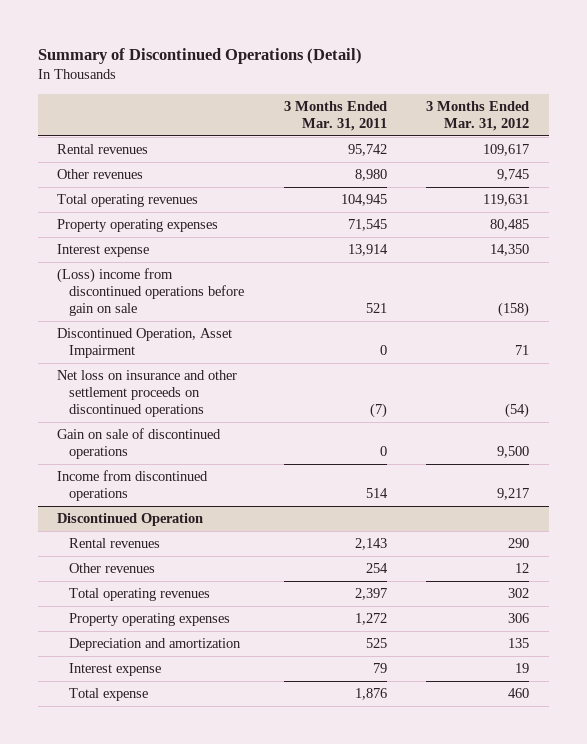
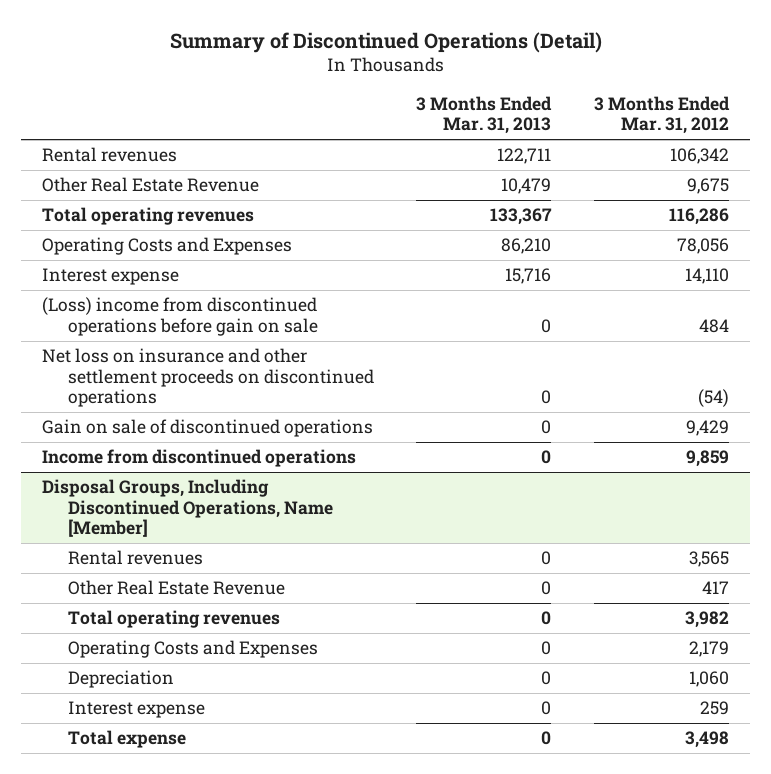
[283,100,387,131] 3 Months Ended Mar. 31, 2011 -> none
none -> [416,95,553,135] 3 Months Ended Mar. 31, 2013
[57,328,233,359] Discontinued Operation, Asset Impairment -> none
[483,144,530,157] 109,617 -> [669,148,729,165] 106,342
[57,169,144,180] Other revenues -> [42,177,260,193] Other Real Estate Revenue
[497,169,530,182] 9,745 -> [686,178,729,195] 9,675
[483,194,530,207] 119,631 -> [668,208,729,226] 116,286
[57,219,219,233] Property operating expenses -> [42,237,293,256] Operating Costs and Expenses
[490,219,530,232] 80,485 -> [676,238,729,255] 78,056
[490,244,530,257] 14,350 -> [684,268,729,285] 14,110
[498,302,530,318] (158) -> [698,318,729,333] 484
[57,513,204,527] Discontinued Operation -> none
[497,446,530,459] 9,500 -> [685,420,729,437] 9,429
[497,488,530,501] 9,217 -> [685,450,729,468] 9,859
none -> [42,479,333,538] Disposal Groups, Including Discontinued Operations, Name [Member]
[508,538,530,549] 290 -> [688,551,729,568] 3,565
[69,563,156,574] Other revenues -> [67,580,285,596] Other Real Estate Revenue
[515,563,530,574] 12 -> [701,581,729,595] 417
[508,588,530,599] 302 -> [684,611,729,629] 3,982
[69,613,231,627] Property operating expenses -> [67,640,318,659] Operating Costs and Expenses
[508,613,530,624] 306 -> [688,641,729,658] 2,179
[69,638,242,652] Depreciation and amortization -> [67,670,174,689] Depreciation
[508,638,530,649] 135 -> [688,671,729,688] 1,060
[515,663,530,674] 19 -> [699,701,729,716] 259
[508,688,530,699] 460 -> [684,731,729,749] 3,498

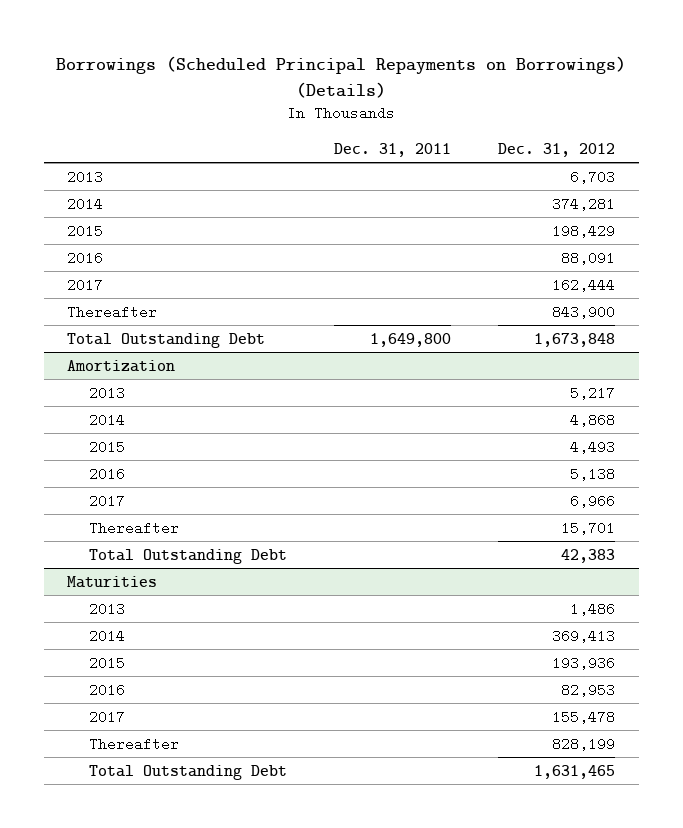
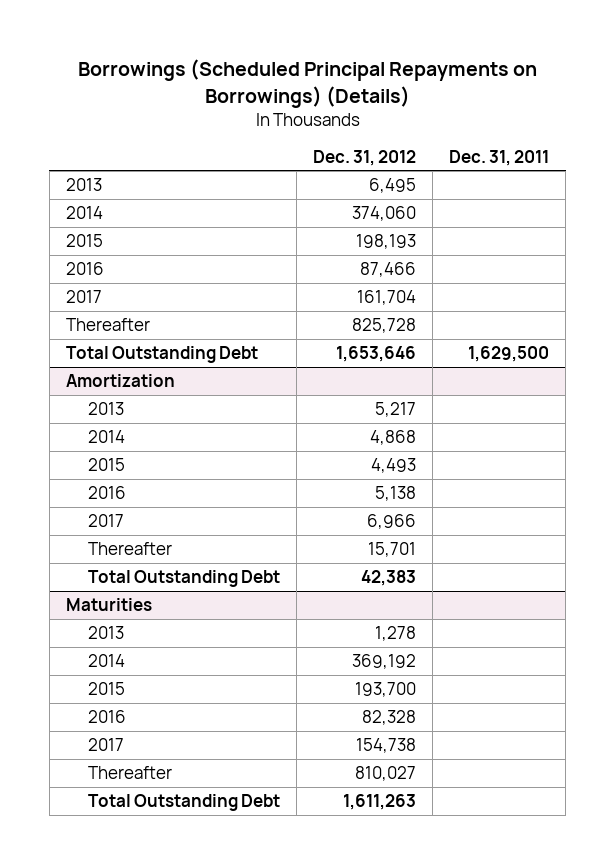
[570,169,616,184] 6,703 -> [369,178,417,194] 6,495
[552,196,616,211] 374,281 -> [352,206,417,222] 374,060
[552,223,616,238] 198,429 -> [356,234,417,250] 198,193
[561,250,616,265] 88,091 -> [360,262,417,278] 87,466
[552,277,616,292] 162,444 -> [357,290,417,306] 161,704
[552,304,616,319] 843,900 -> [352,318,417,334] 825,728
[370,332,452,347] 1,649,800 -> [468,346,550,363] 1,629,500
[534,332,616,347] 1,673,848 -> [336,346,417,363] 1,653,646
[570,601,616,616] 1,486 -> [375,626,417,642] 1,278
[552,628,616,643] 369,413 -> [352,654,417,670] 369,192
[552,655,616,670] 193,936 -> [355,682,417,698] 193,700
[561,682,616,697] 82,953 -> [362,710,417,726] 82,328
[552,709,616,724] 155,478 -> [356,738,417,754] 154,738
[552,736,616,751] 828,199 -> [355,766,417,782] 810,027
[534,764,616,779] 1,631,465 -> [343,794,417,811] 1,611,263

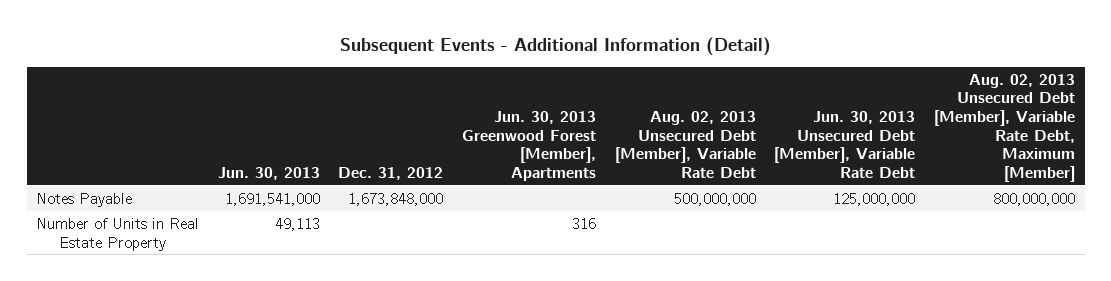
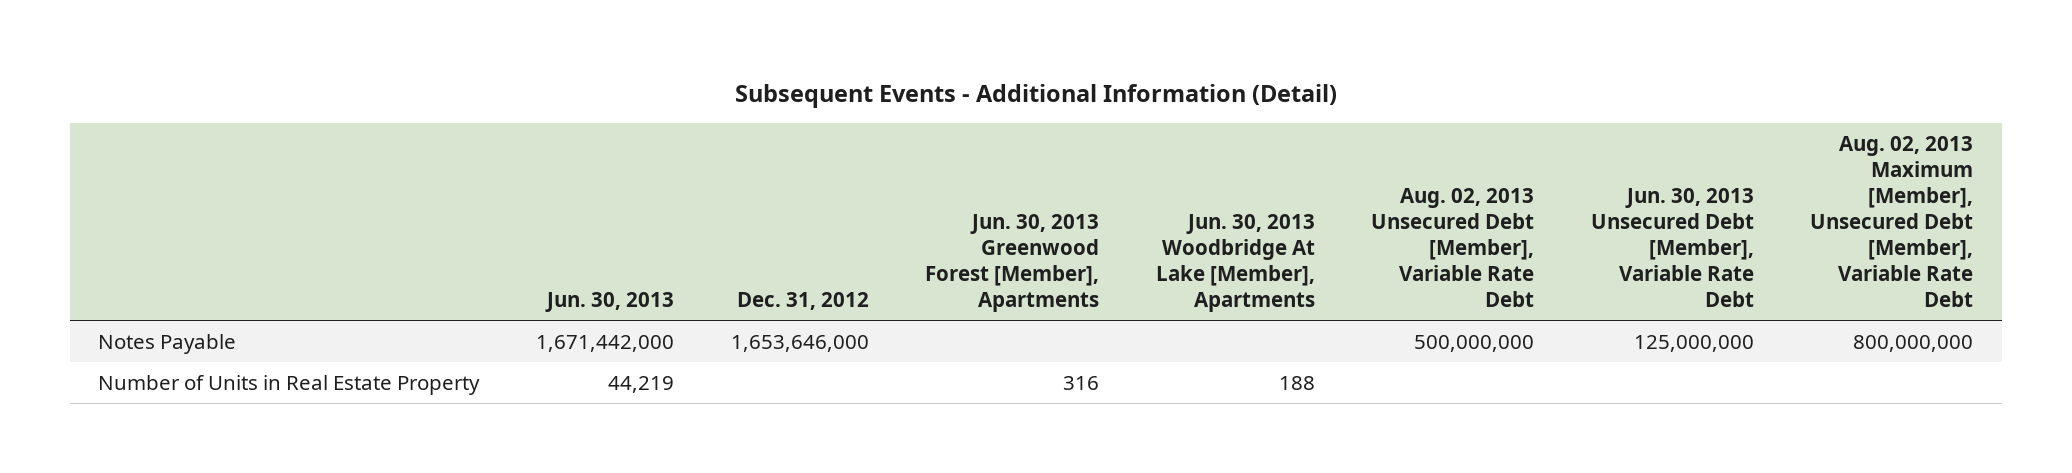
[934,73,1076,182] Aug. 02, 2013 Unsecured Debt [Member], Variable Rate Debt, Maximum [Member] -> none
none -> [1155,213,1315,313] Jun. 30, 2013 Woodbridge At Lake [Member], Apartments
none -> [1810,135,1974,308] Aug. 02, 2013 Maximum [Member], Unsecured Debt [Member], Variable Rate Debt
[224,192,320,206] 1,691,541,000 -> [535,335,674,353] 1,671,442,000
[348,192,444,206] 1,673,848,000 -> [730,335,869,353] 1,653,646,000
[274,217,320,231] 49,113 -> [607,376,674,394] 44,219

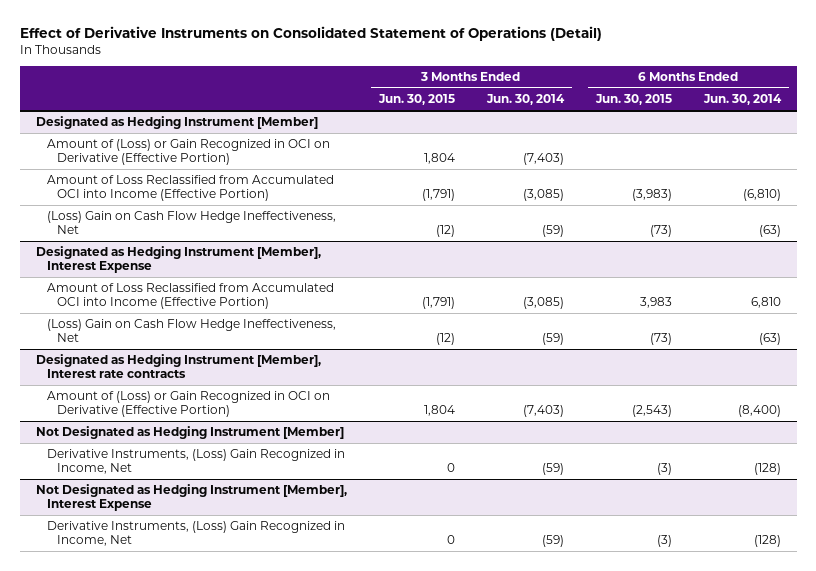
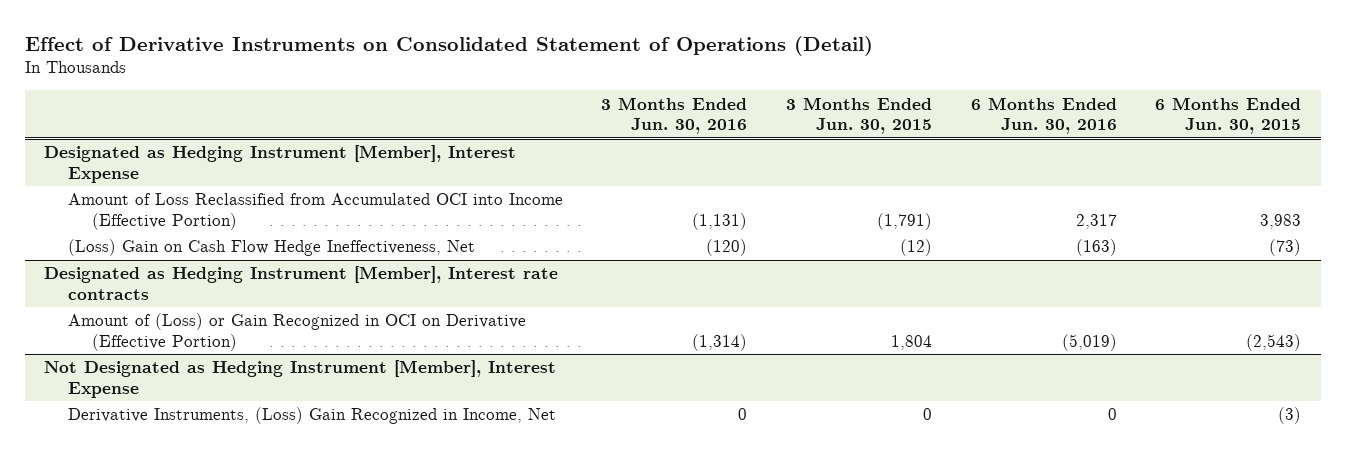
[485,94,565,106] Jun. 30, 2014 -> none
[702,94,782,106] Jun. 30, 2014 -> none
none -> [601,96,748,134] 3 Months Ended Jun. 30, 2016
none -> [970,96,1117,134] 6 Months Ended Jun. 30, 2016
[35,116,318,130] Designated as Hedging Instrument [Member] -> none
[46,139,330,166] Amount of (Loss) or Gain Recognized in OCI on Derivative (Effective Portion) -> none
[46,175,334,202] Amount of Loss Reclassified from Accumulated OCI into Income (Effective Portion) -> none
[46,211,336,235] (Loss) Gain on Cash Flow Hedge Ineffectiveness, Net -> none
[35,426,344,440] Not Designated as Hedging Instrument [Member] -> none
[46,449,345,475] Derivative Instruments, (Loss) Gain Recognized in Income, Net -> none

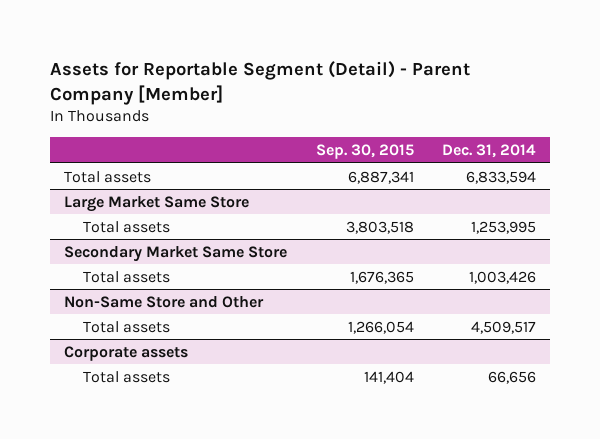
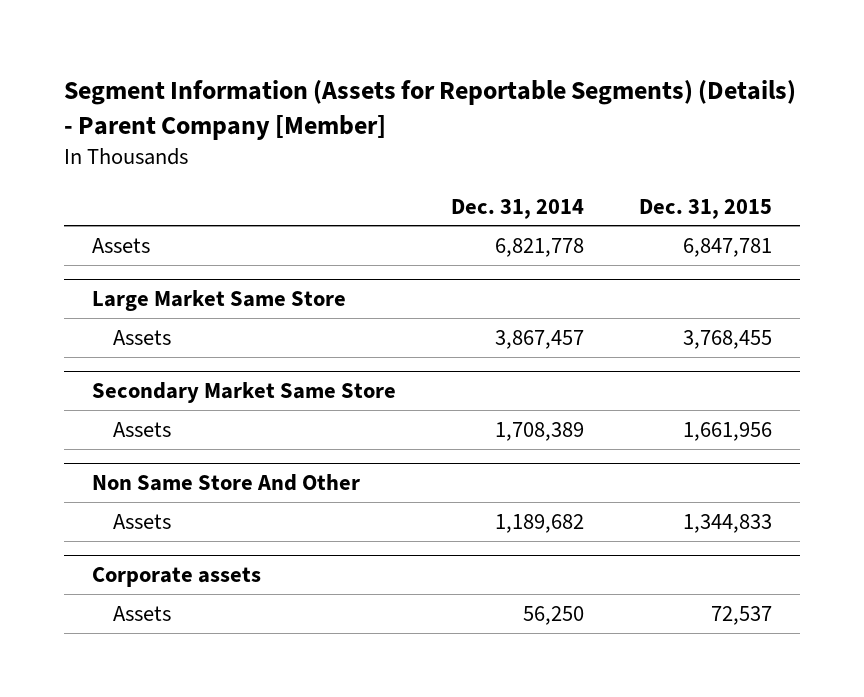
[50,60,471,105] Assets for Reportable Segment (Detail) - Parent Company [Member] -> [64,80,797,141] Segment Information (Assets for Reportable Segments) (Details) - Parent Company [Member]
[315,143,414,159] Sep. 30, 2015 -> none
none -> [639,198,773,219] Dec. 31, 2015
[64,170,152,183] Total assets -> [92,237,151,253] Assets
[466,170,537,184] 6,833,594 -> [495,237,585,257] 6,821,778
[82,220,170,233] Total assets -> [112,329,171,345] Assets
[471,220,537,234] 1,253,995 -> [495,329,585,349] 3,867,457
[82,270,170,283] Total assets -> [112,421,171,437] Assets
[469,270,537,284] 1,003,426 -> [495,421,585,441] 1,708,389
[64,295,265,308] Non-Same Store and Other -> [92,473,361,491] Non Same Store And Other
[82,320,170,333] Total assets -> [112,513,171,529] Assets
[471,320,537,334] 4,509,517 -> [495,513,585,533] 1,189,682
[82,370,170,383] Total assets -> [112,605,171,621] Assets
[488,370,537,384] 66,656 -> [523,605,585,625] 56,250

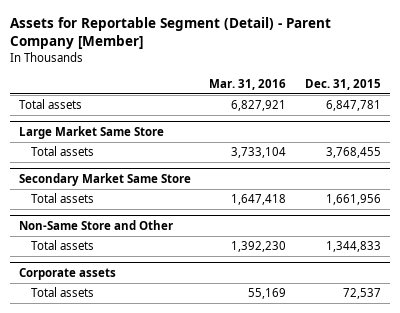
[64,80,797,141] Segment Information (Assets for Reportable Segments) (Details) - Parent Company [Member] -> [9,16,331,49] Assets for Reportable Segment (Detail) - Parent Company [Member]
[451,198,585,219] Dec. 31, 2014 -> none
none -> [209,78,287,90] Mar. 31, 2016
[92,237,151,253] Assets -> [18,99,82,110] Total assets
[112,329,171,345] Assets -> [31,146,95,157] Total assets
[112,421,171,437] Assets -> [31,193,95,204] Total assets
[92,473,361,491] Non Same Store And Other -> [18,220,173,231] Non-Same Store and Other
[112,513,171,529] Assets -> [31,240,95,251] Total assets
[112,605,171,621] Assets -> [31,287,95,298] Total assets

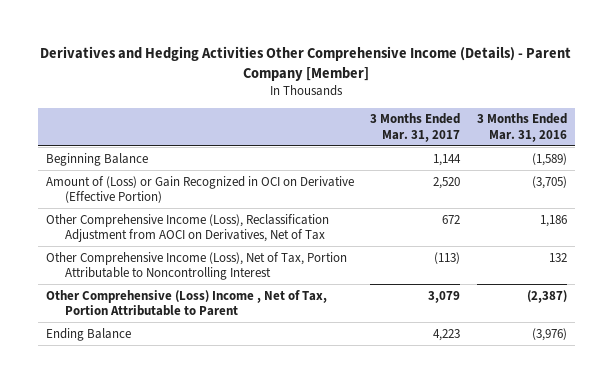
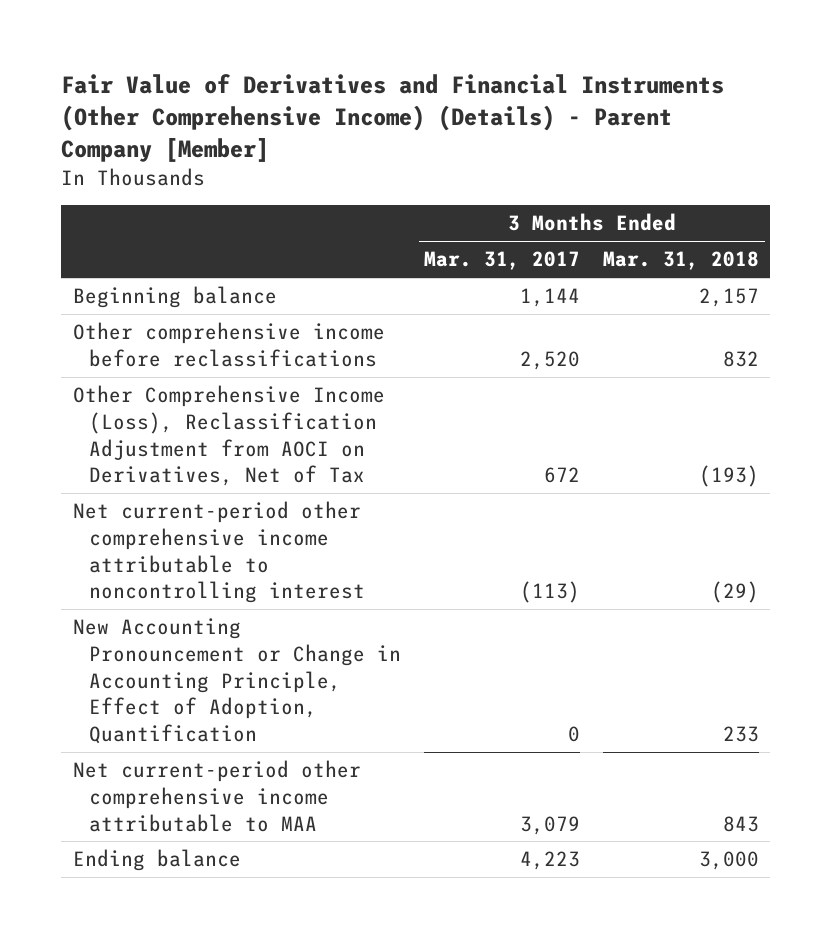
[40,45,572,81] Derivatives and Hedging Activities Other Comprehensive Income (Details) - Parent Company [Member] -> [61,74,725,162] Fair Value of Derivatives and Financial Instruments (Other Comprehensive Income) (Details) - Parent Company [Member]
[476,113,567,142] 3 Months Ended Mar. 31, 2016 -> none
none -> [602,251,759,271] Mar. 31, 2018
[45,152,148,166] Beginning Balance -> [72,286,277,309] Beginning balance
[45,175,354,204] Amount of (Loss) or Gain Recognized in OCI on Derivative (Effective Portion) -> [72,322,385,367] Other comprehensive income before reclassifications
[45,251,347,281] Other Comprehensive Income (Loss), Net of Tax, Portion Attributable to Noncontrolling Interest -> [72,501,366,604] Net current-period other comprehensive income attributable to noncontrolling interest
none -> [72,618,402,744] New Accounting Pronouncement or Change in Accounting Principle, Effect of Adoption, Quantification
[45,289,327,317] Other Comprehensive (Loss) Income , Net of Tax, Portion Attributable to Parent -> [72,760,361,832] Net current-period other comprehensive income attributable to MAA
[45,327,131,341] Ending Balance -> [72,849,241,872] Ending balance

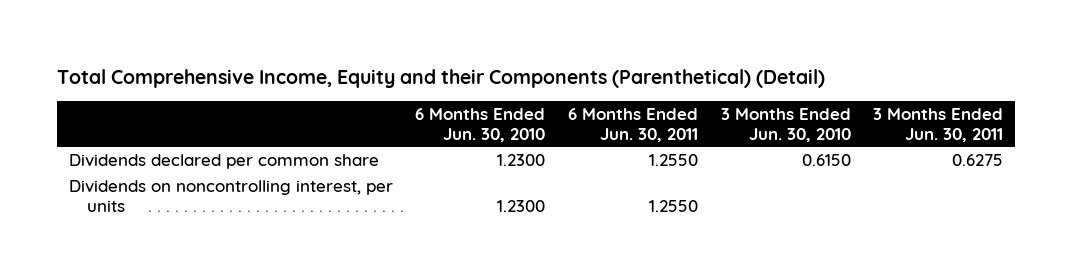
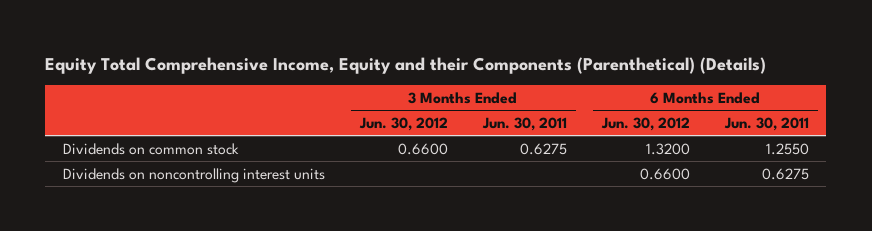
[57,68,826,88] Total Comprehensive Income, Equity and their Components (Parenthetical) (Detail) -> [45,56,767,74] Equity Total Comprehensive Income, Equity and their Components (Parenthetical) (Details)
[415,107,546,142] 6 Months Ended Jun. 30, 2010 -> none
[720,107,851,142] 3 Months Ended Jun. 30, 2010 -> none
none -> [358,116,448,131] Jun. 30, 2012
none -> [600,116,690,131] Jun. 30, 2012
[68,153,379,169] Dividends declared per common share -> [62,142,239,155] Dividends on common stock
[68,179,393,212] Dividends on noncontrolling interest, per units -> [62,167,325,183] Dividends on noncontrolling interest units
[649,199,699,212] 1.2550 -> [761,167,809,180] 0.6275

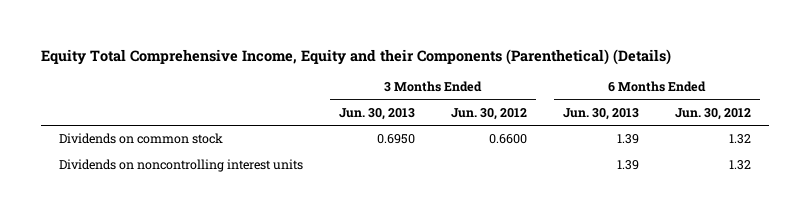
[481,116,567,131] Jun. 30, 2011 -> none
[723,116,809,131] Jun. 30, 2011 -> none
none -> [339,108,416,121] Jun. 30, 2013
none -> [563,108,640,121] Jun. 30, 2013
[645,142,690,155] 1.3200 -> [729,134,752,145] 1.32
[639,167,690,180] 0.6600 -> [729,160,752,171] 1.32

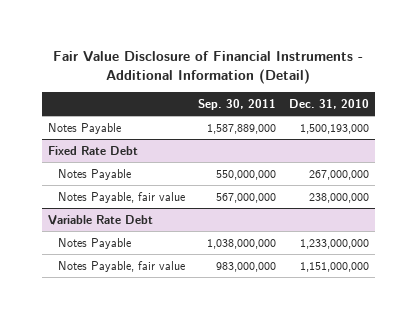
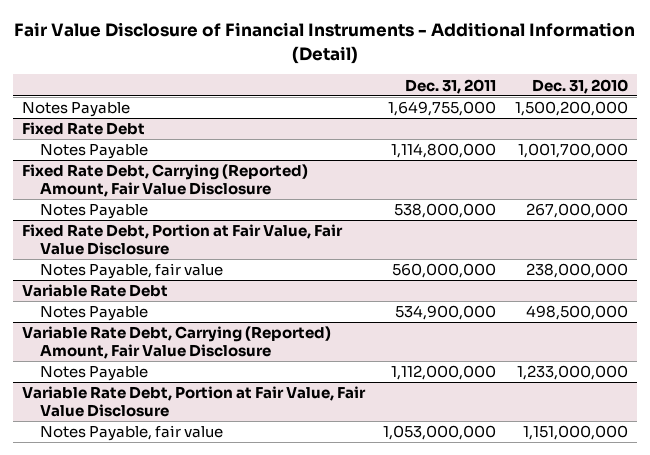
[197,98,276,110] Sep. 30, 2011 -> none
none -> [405,78,497,94] Dec. 31, 2011
[299,123,369,134] 1,500,193,000 -> [514,101,628,117] 1,500,200,000
none -> [39,144,148,160] Notes Payable
none -> [22,164,309,197] Fixed Rate Debt, Carrying (Reported) Amount, Fair Value Disclosure
none -> [22,224,344,255] Fixed Rate Debt, Portion at Fair Value, Fair Value Disclosure
none -> [39,306,148,322] Notes Payable
none -> [22,326,332,359] Variable Rate Debt, Carrying (Reported) Amount, Fair Value Disclosure
none -> [22,386,367,417] Variable Rate Debt, Portion at Fair Value, Fair Value Disclosure

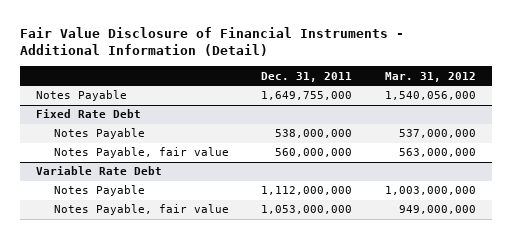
[531,78,628,94] Dec. 31, 2010 -> none
none -> [384,71,476,82] Mar. 31, 2012
[39,144,148,160] Notes Payable -> none
[22,164,309,197] Fixed Rate Debt, Carrying (Reported) Amount, Fair Value Disclosure -> none
[22,224,344,255] Fixed Rate Debt, Portion at Fair Value, Fair Value Disclosure -> none
[39,306,148,322] Notes Payable -> none
[22,326,332,359] Variable Rate Debt, Carrying (Reported) Amount, Fair Value Disclosure -> none
[22,386,367,417] Variable Rate Debt, Portion at Fair Value, Fair Value Disclosure -> none

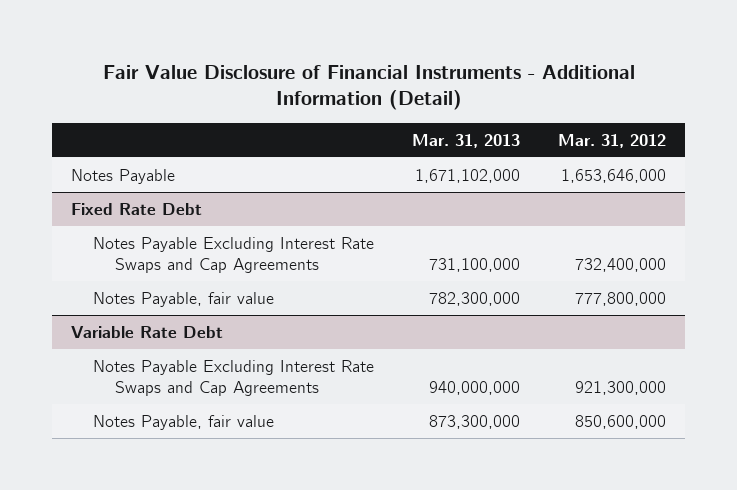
[261,71,353,82] Dec. 31, 2011 -> none
none -> [412,133,521,148] Mar. 31, 2013
[384,91,476,101] 1,540,056,000 -> [560,169,666,184] 1,653,646,000
[53,128,145,140] Notes Payable -> none
none -> [93,237,375,273] Notes Payable Excluding Interest Rate Swaps and Cap Agreements
[398,148,476,158] 563,000,000 -> [574,292,666,307] 777,800,000
[53,185,145,197] Notes Payable -> none
none -> [93,360,375,396] Notes Payable Excluding Interest Rate Swaps and Cap Agreements
[398,205,476,215] 949,000,000 -> [574,415,666,430] 850,600,000

